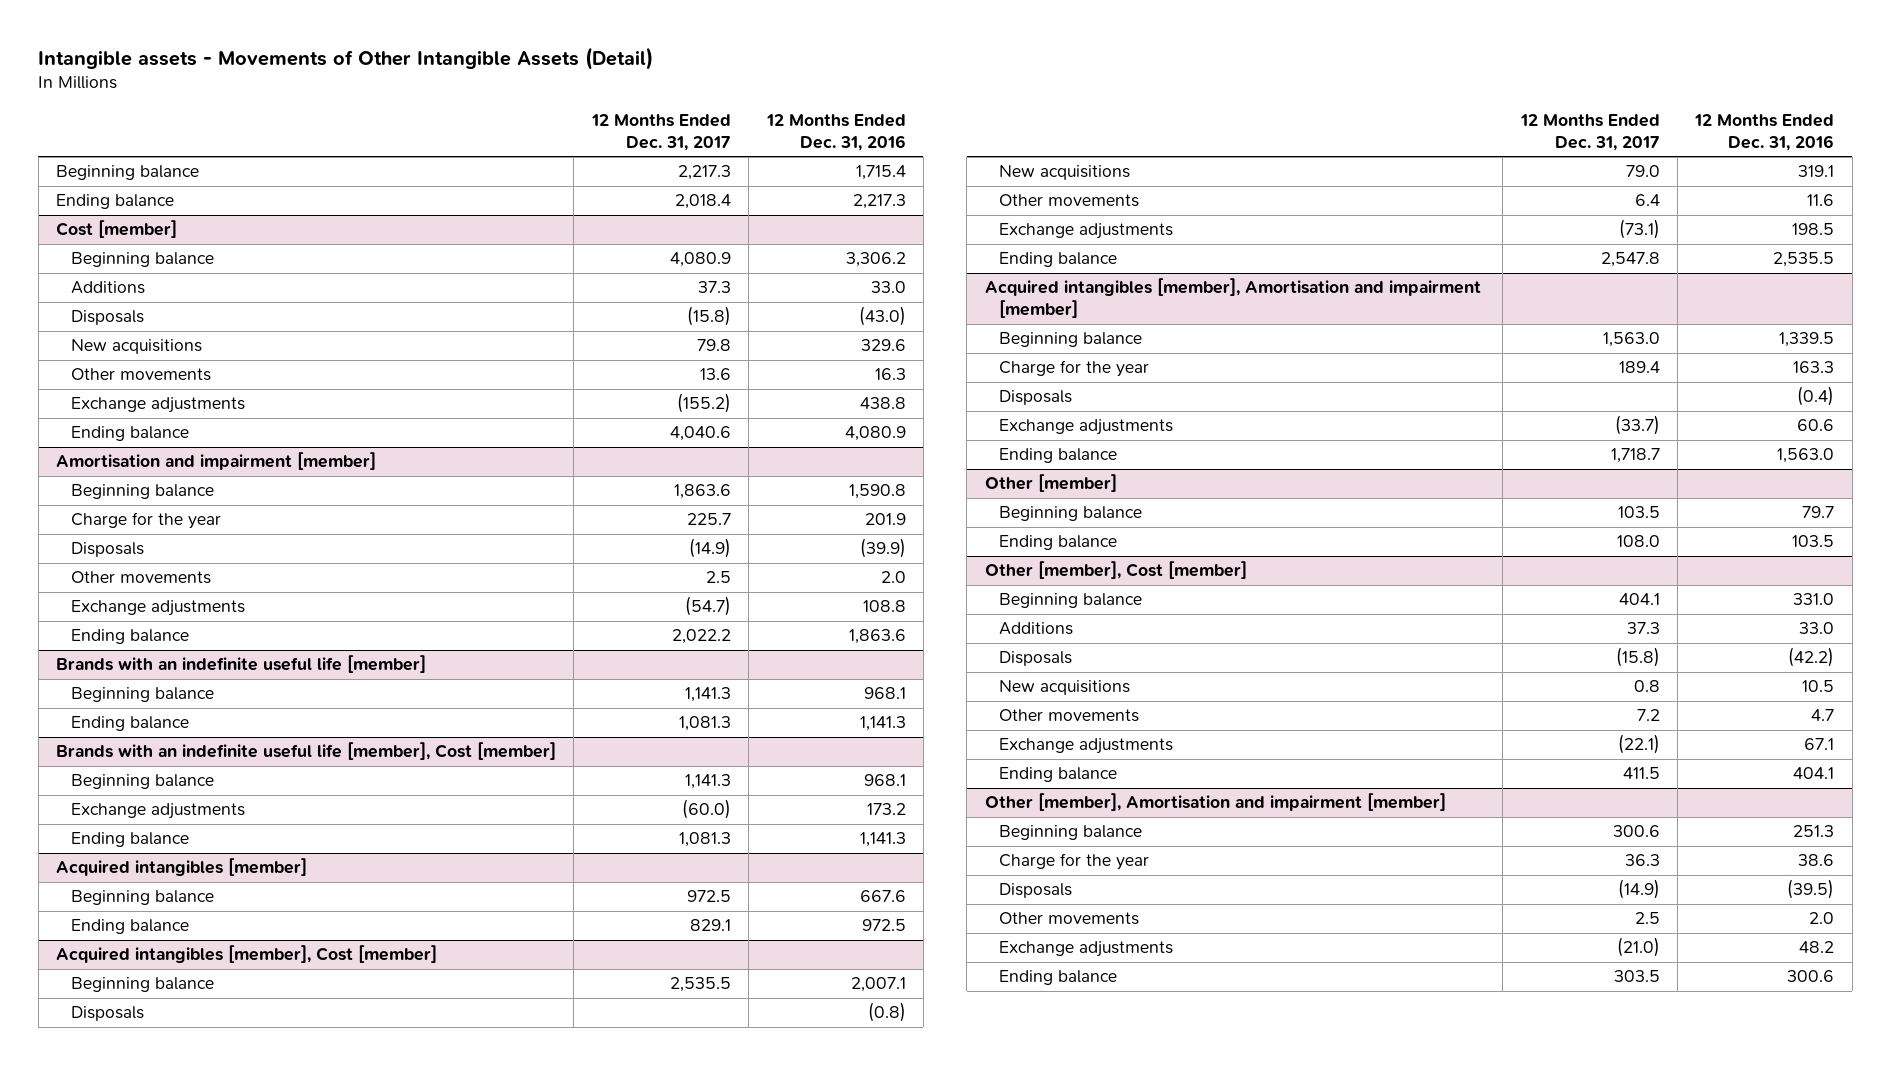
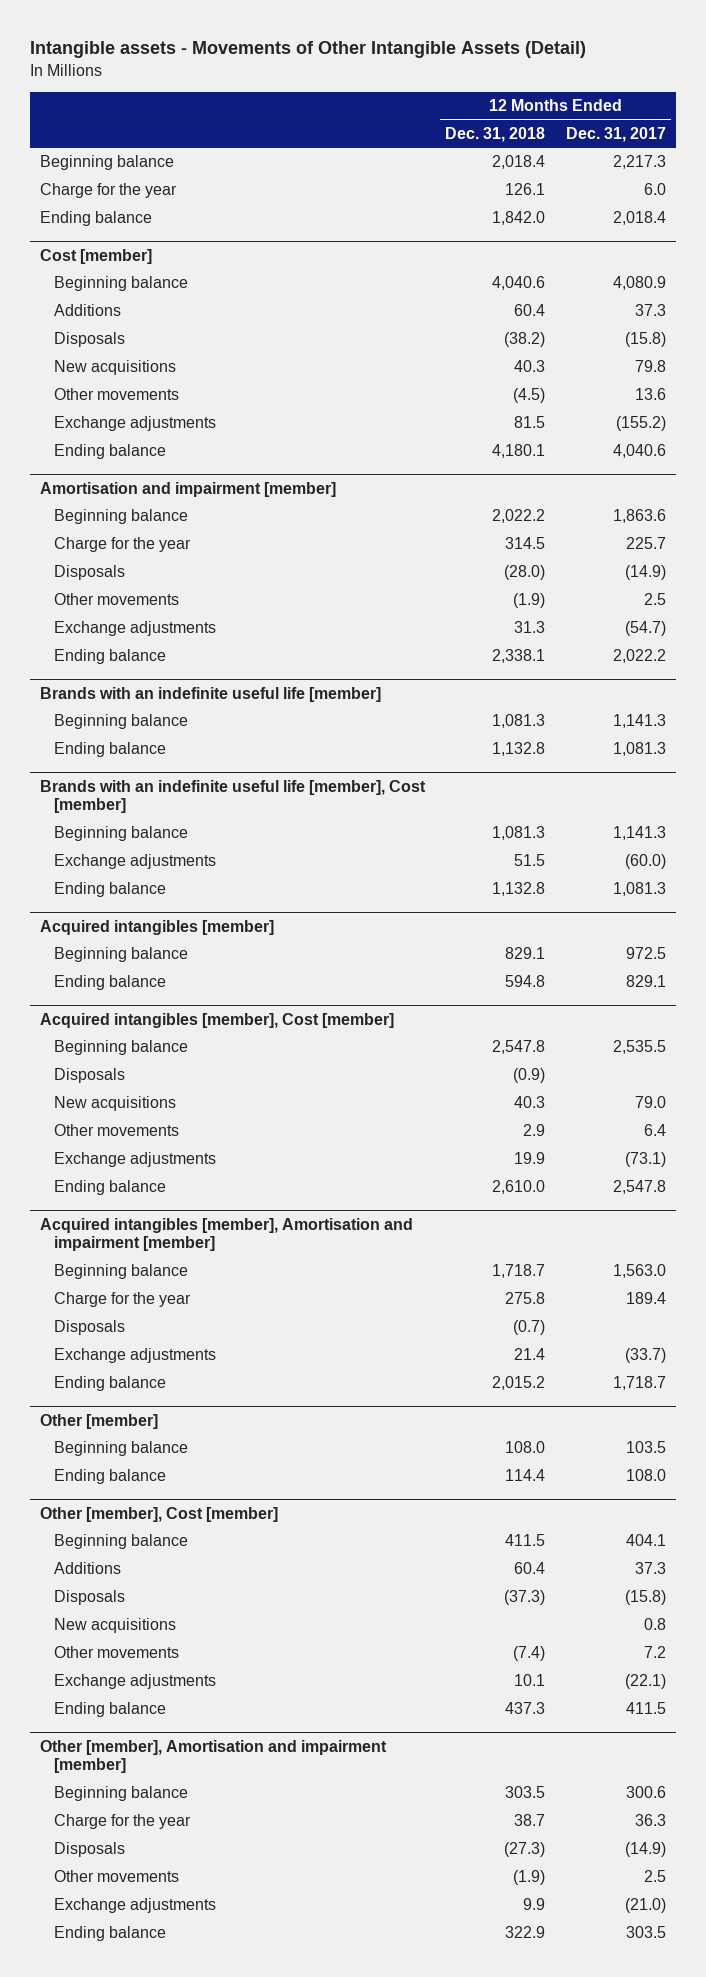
[765,113,906,151] 12 Months Ended Dec. 31, 2016 -> none
none -> [445,126,546,142] Dec. 31, 2018
none -> [39,183,177,199] Charge for the year

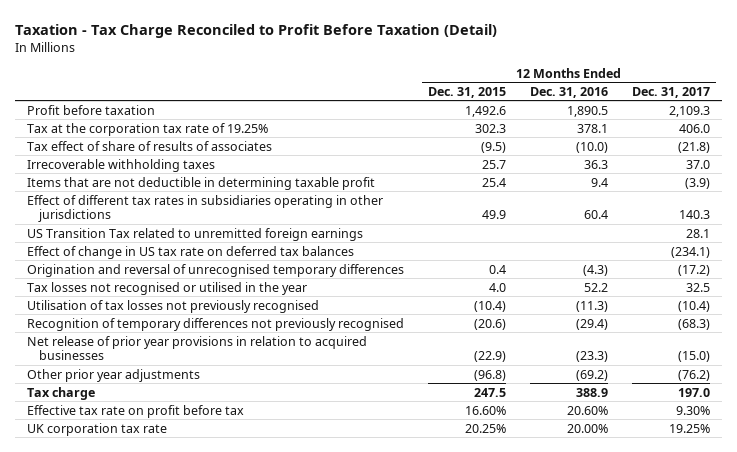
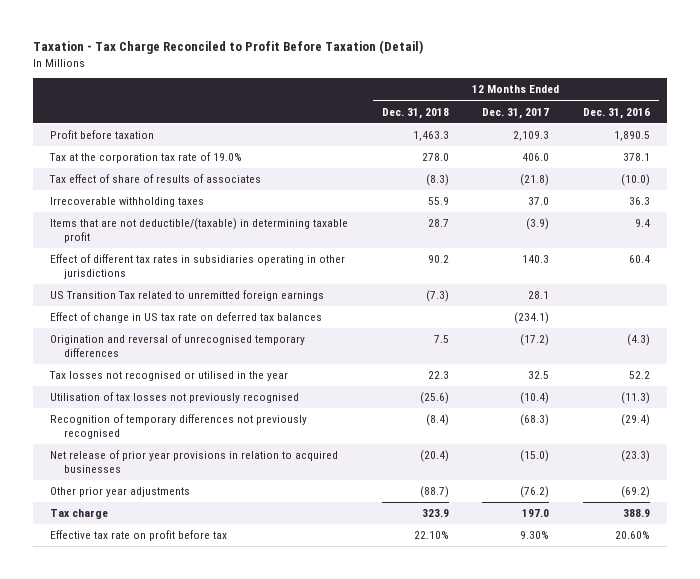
[428,86,507,98] Dec. 31, 2015 -> none
none -> [381,107,449,119] Dec. 31, 2018
[27,122,269,136] Tax at the corporation tax rate of 19.25% -> [49,152,243,164] Tax at the corporation tax rate of 19.0%
[27,176,376,190] Items that are not deductible in determining taxable profit -> [50,218,349,243] Items that are not deductible/(taxable) in determining taxable profit
[27,422,168,436] UK corporation tax rate -> none

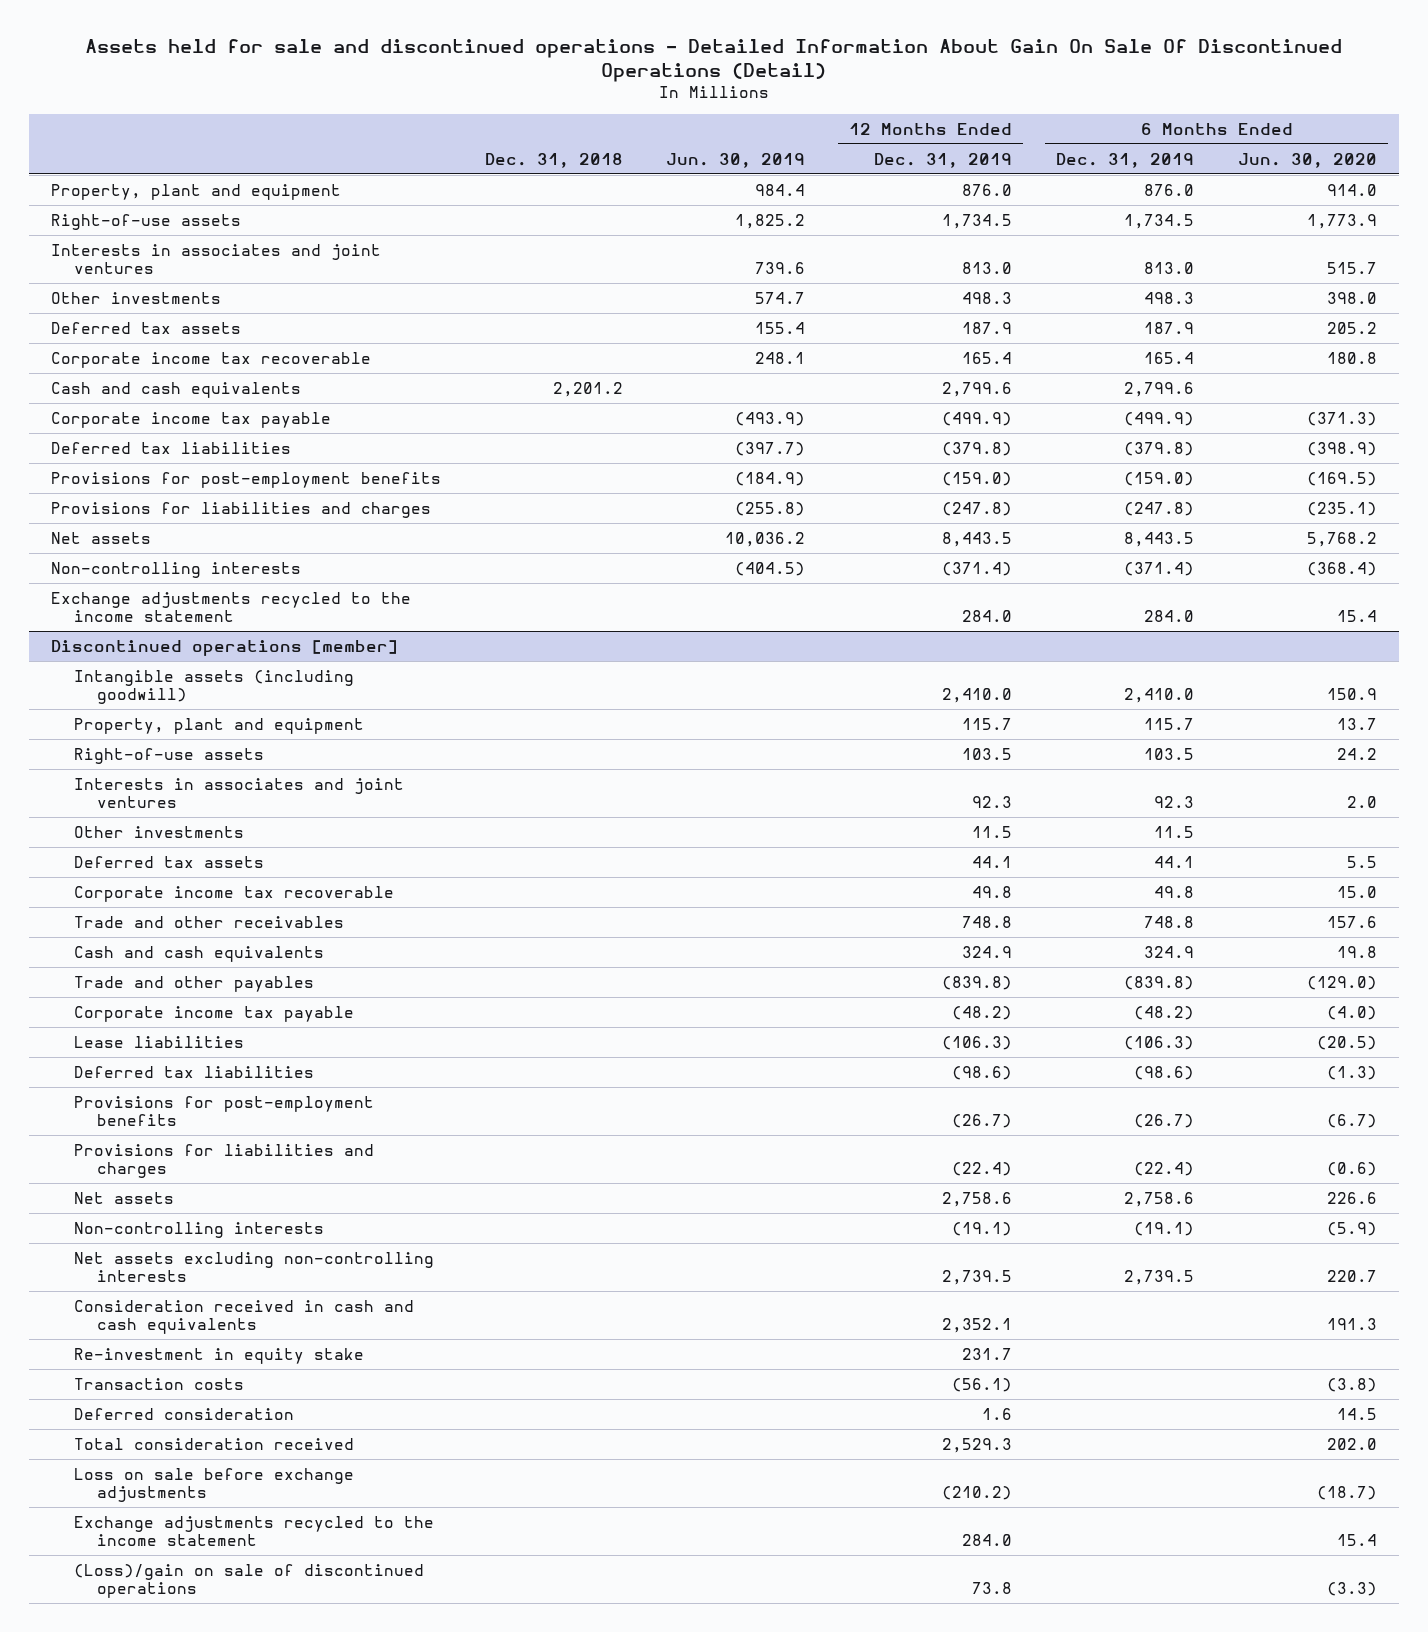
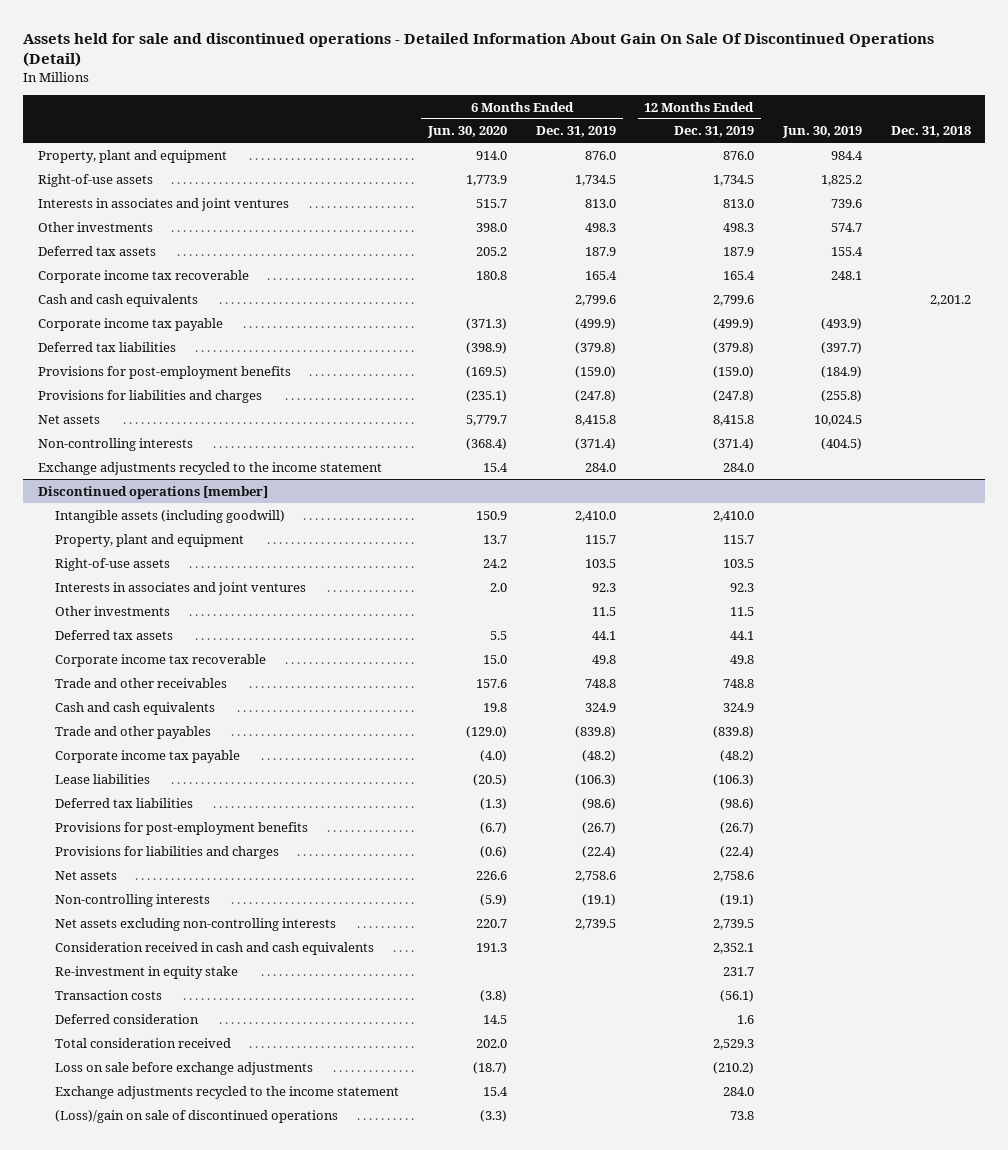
[725,531,806,547] 10,036.2 -> [813,414,862,426] 10,024.5
[942,531,1013,547] 8,443.5 -> [712,414,754,426] 8,415.8
[1124,531,1195,547] 8,443.5 -> [575,414,617,426] 8,415.8
[1306,531,1377,547] 5,768.2 -> [466,414,508,426] 5,779.7

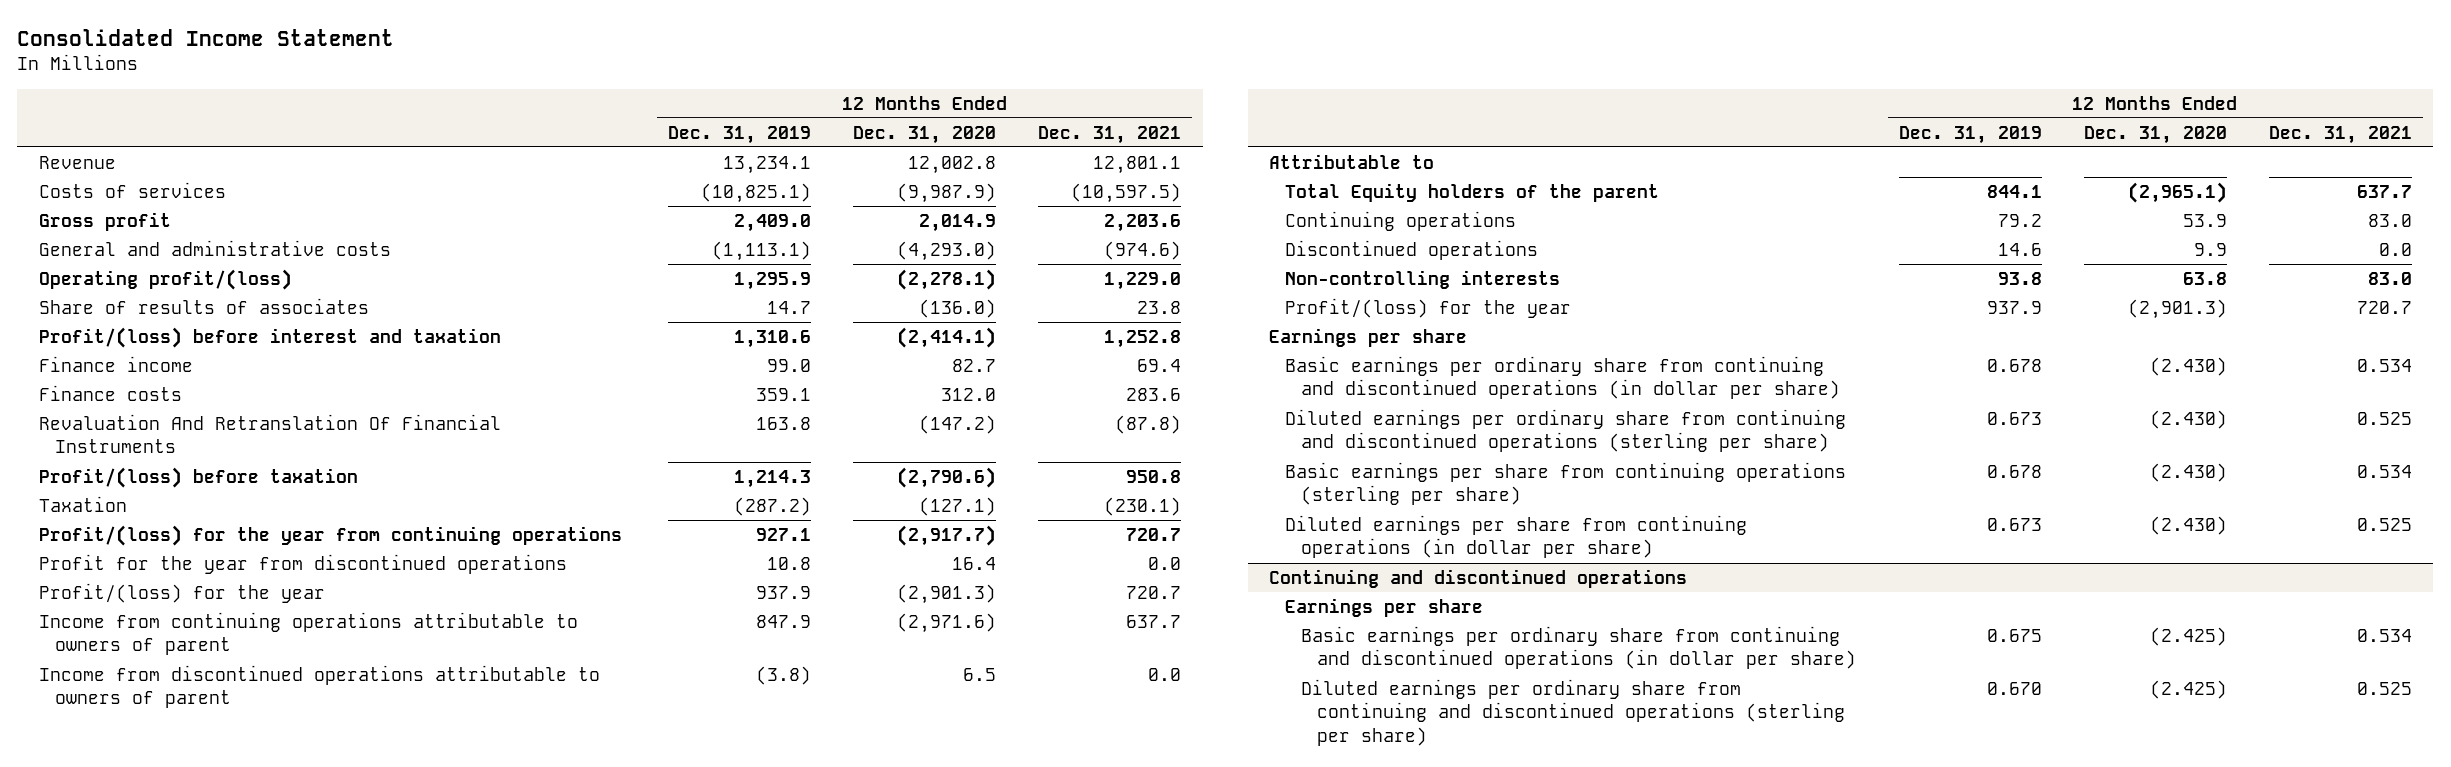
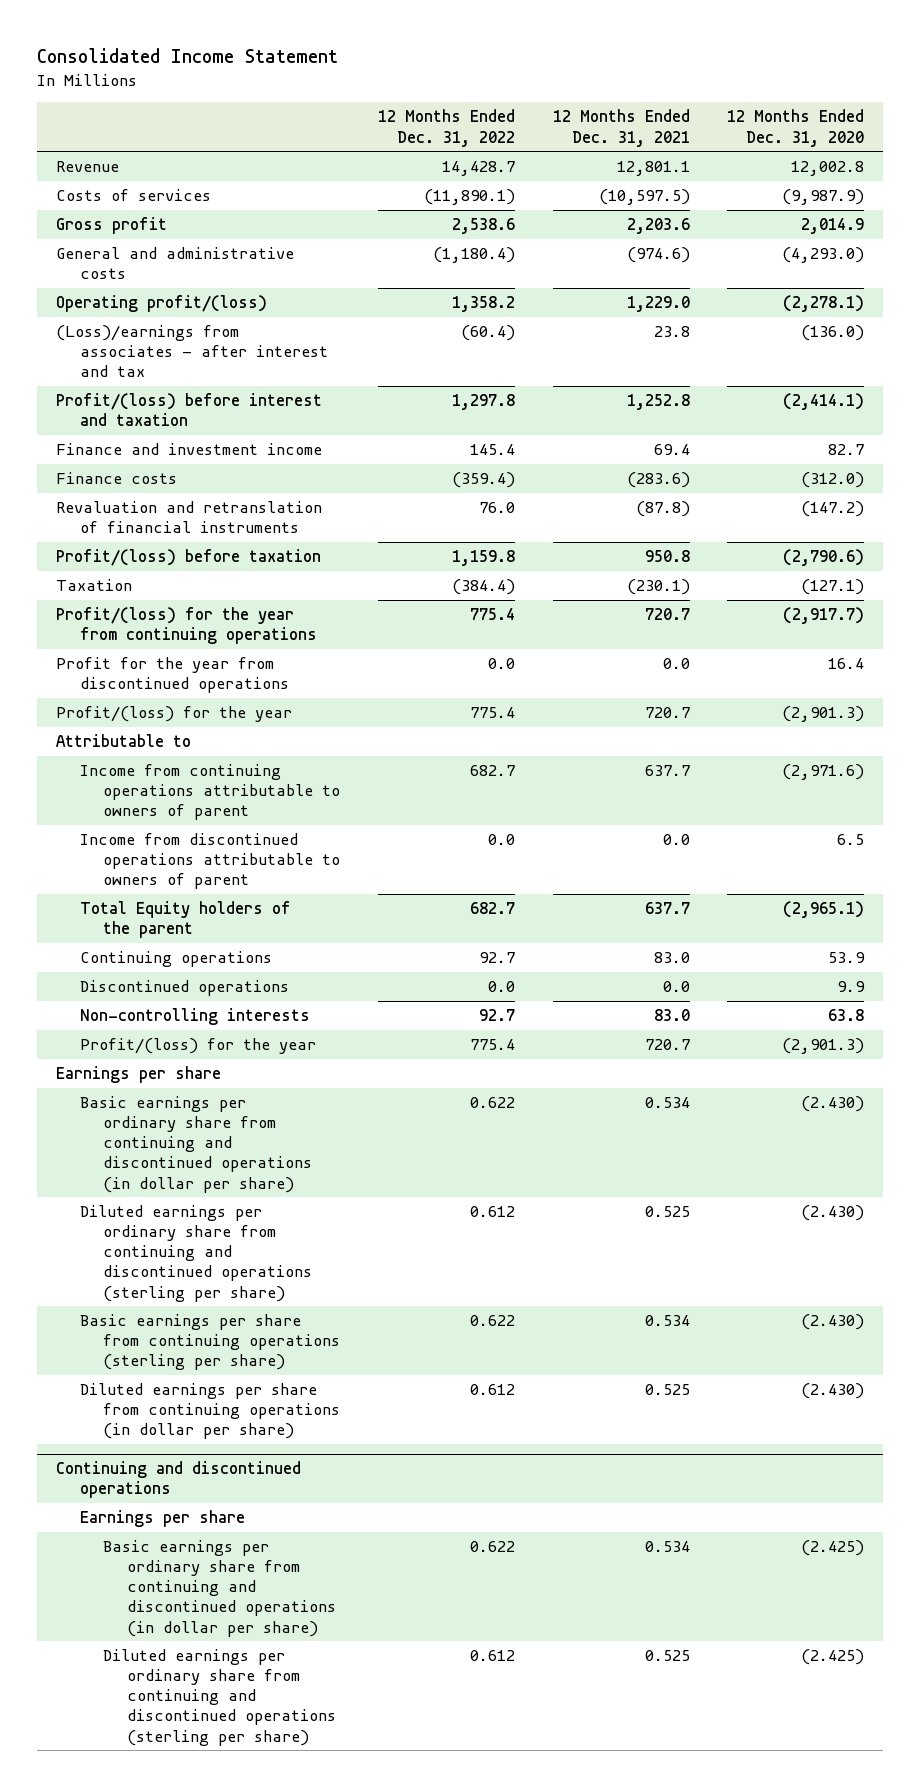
[667,125,811,144] Dec. 31, 2019 -> none
none -> [377,109,515,147] 12 Months Ended Dec. 31, 2022
[38,297,369,314] Share of results of associates -> [56,325,328,378] (Loss)/earnings from associates - after interest and tax
[38,355,193,372] Finance income -> [56,443,323,456] Finance and investment income
[941,387,997,401] 312.0 -> [801,472,865,489] (312.0)
[1126,387,1182,401] 283.6 -> [626,472,690,489] (283.6)
[38,413,501,454] Revaluation And Retranslation Of Financial Instruments -> [56,501,323,534] Revaluation and retranslation of financial instruments
[1269,153,1435,169] Attributable to -> [56,734,192,748] Attributable to

